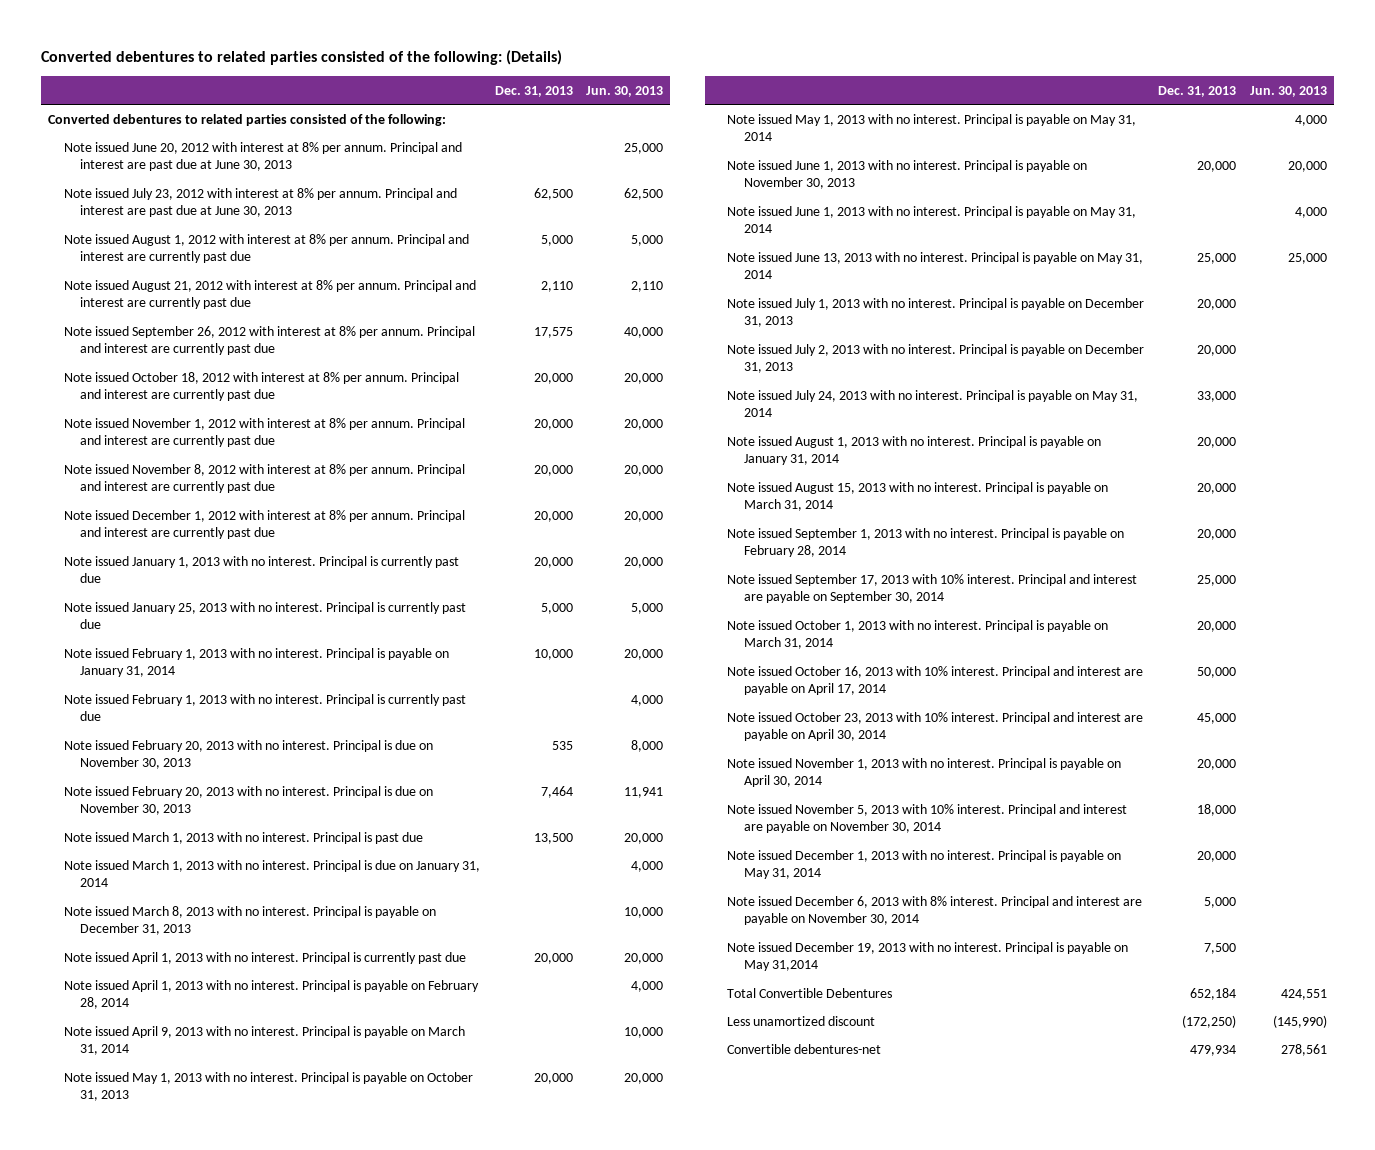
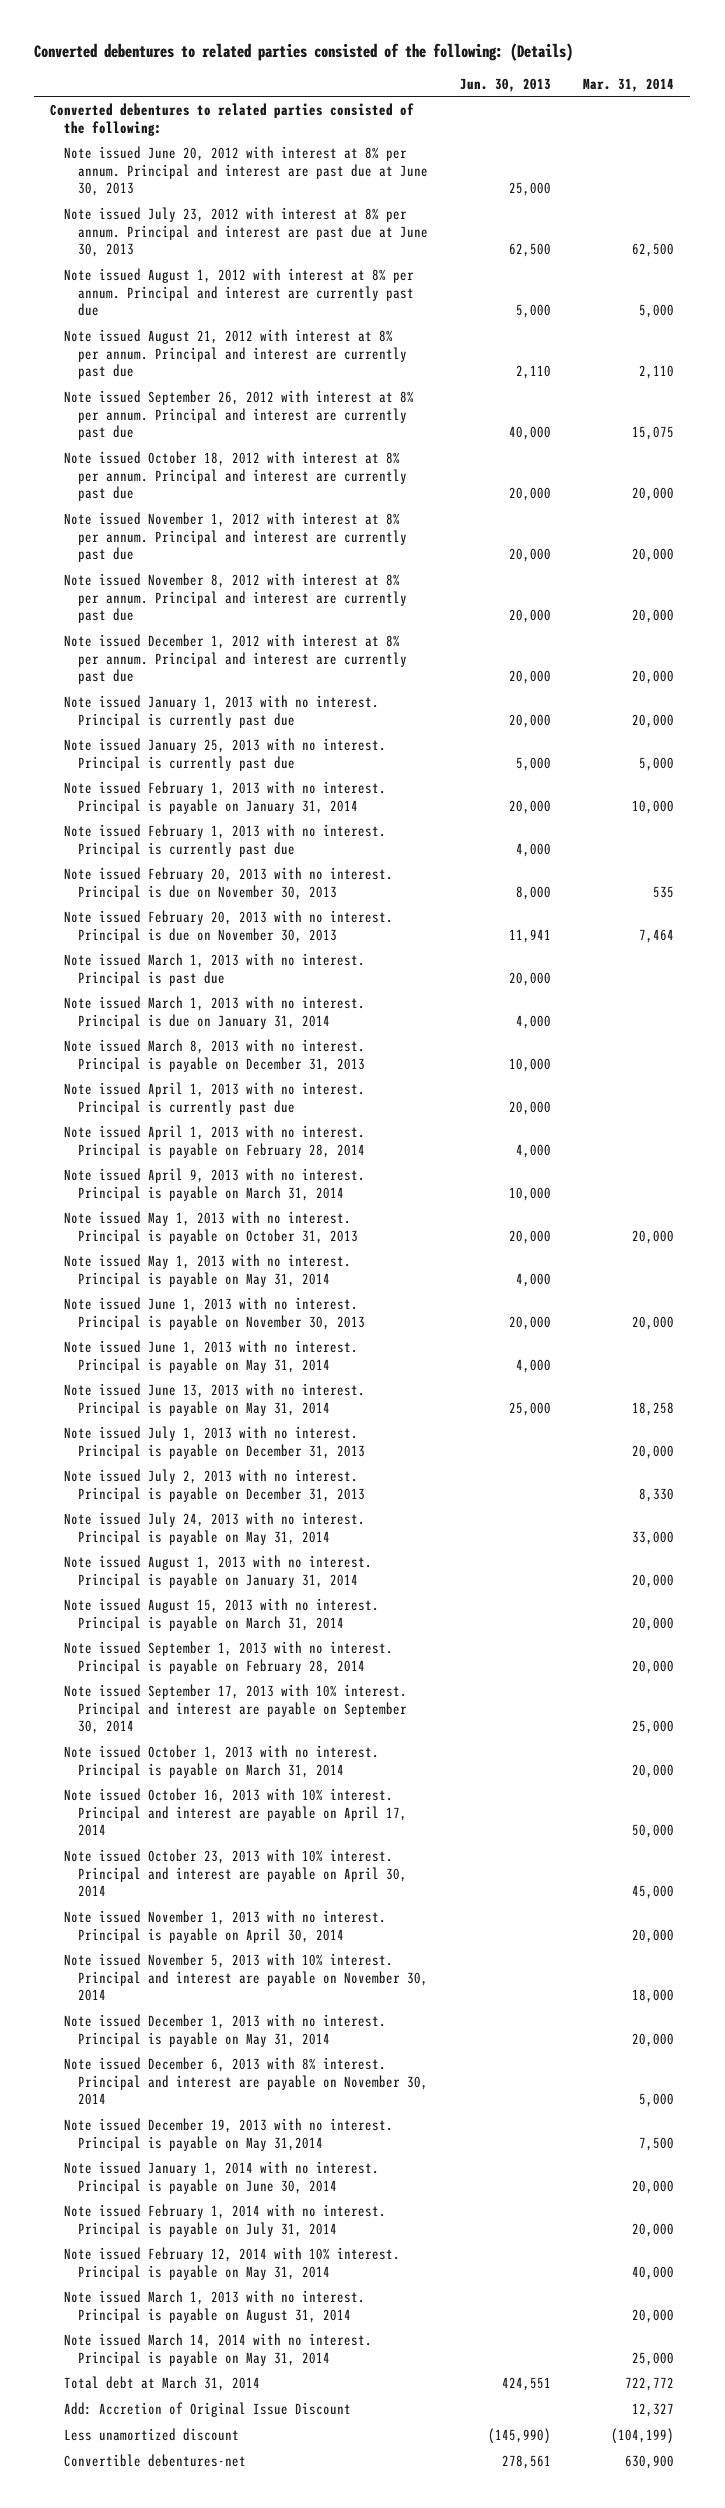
[494,85,573,97] Dec. 31, 2013 -> none
none -> [583,77,675,92] Mar. 31, 2014
none -> [64,2160,380,2194] Note issued January 1, 2014 with no interest. Principal is payable on June 30, 2014
none -> [64,2203,387,2237] Note issued February 1, 2014 with no interest. Principal is payable on July 31, 2014
none -> [64,2246,401,2280] Note issued February 12, 2014 with 10% interest. Principal is payable on May 31, 2014
none -> [64,2289,366,2323] Note issued March 1, 2013 with no interest. Principal is payable on August 31, 2014
none -> [64,2332,373,2366] Note issued March 14, 2014 with no interest. Principal is payable on May 31, 2014
[727,987,893,998] Total Convertible Debentures -> [64,2375,261,2391] Total debt at March 31, 2014
none -> [64,2401,352,2417] Add: Accretion of Original Issue Discount

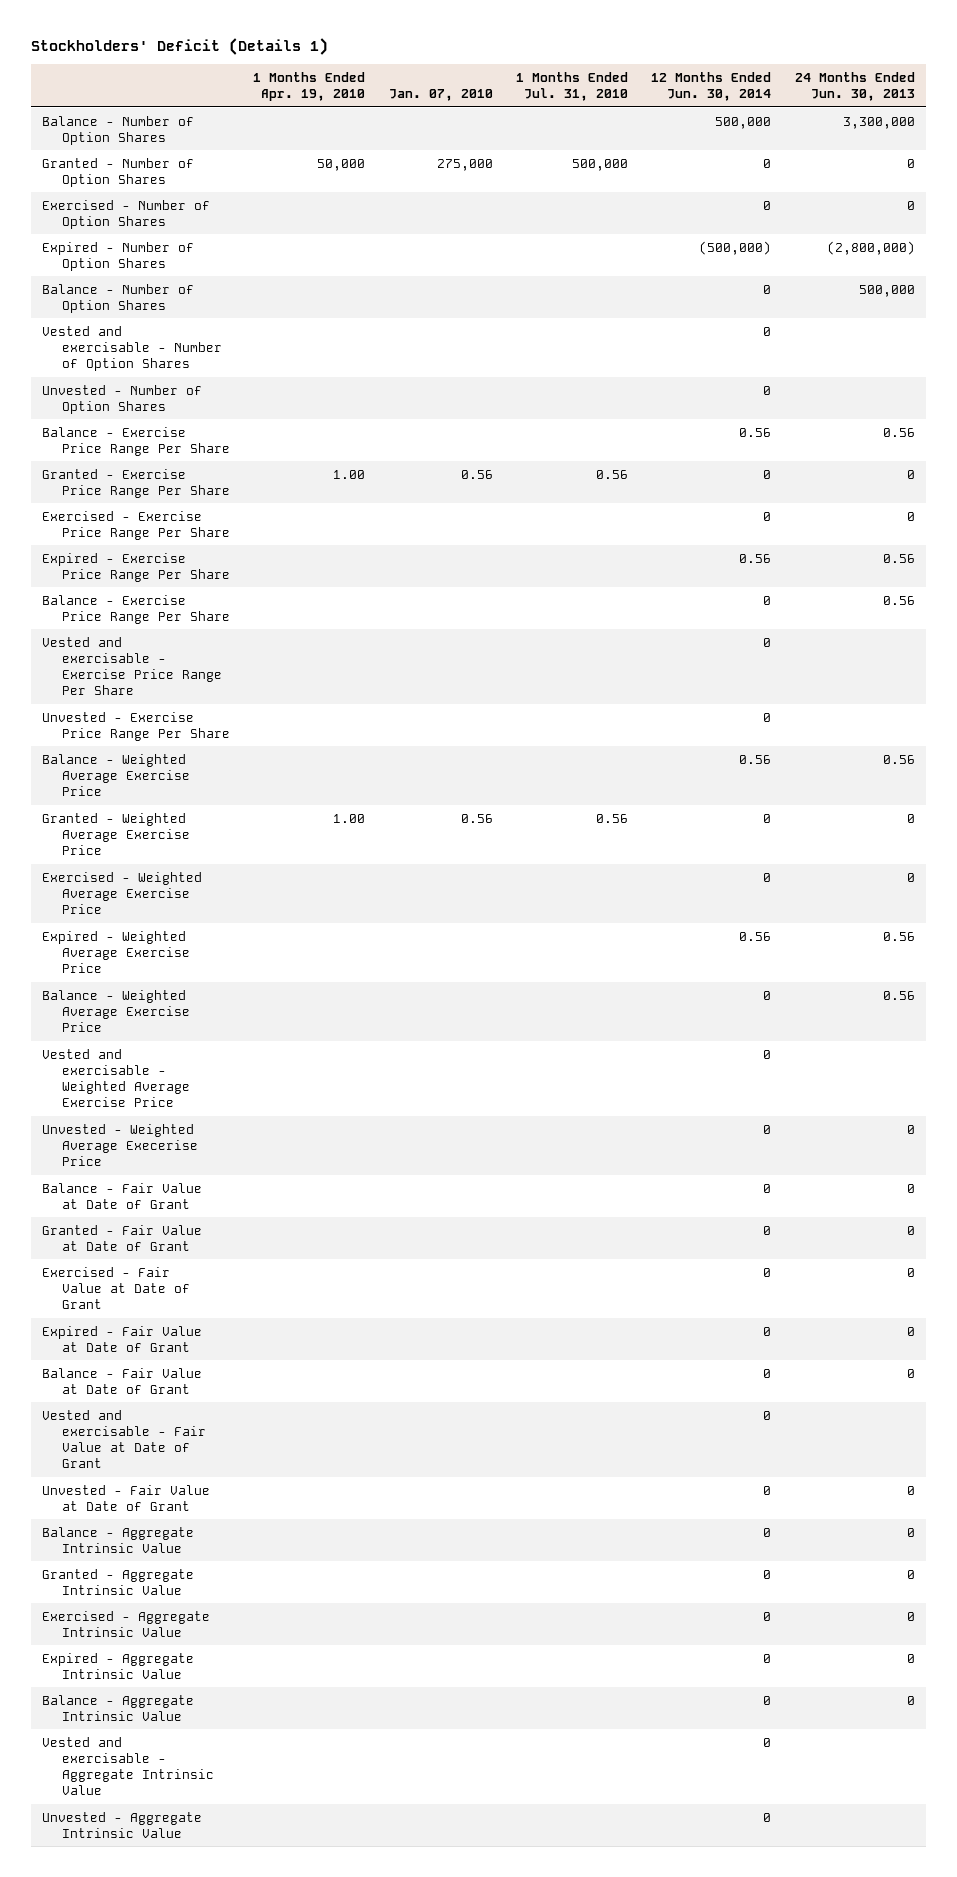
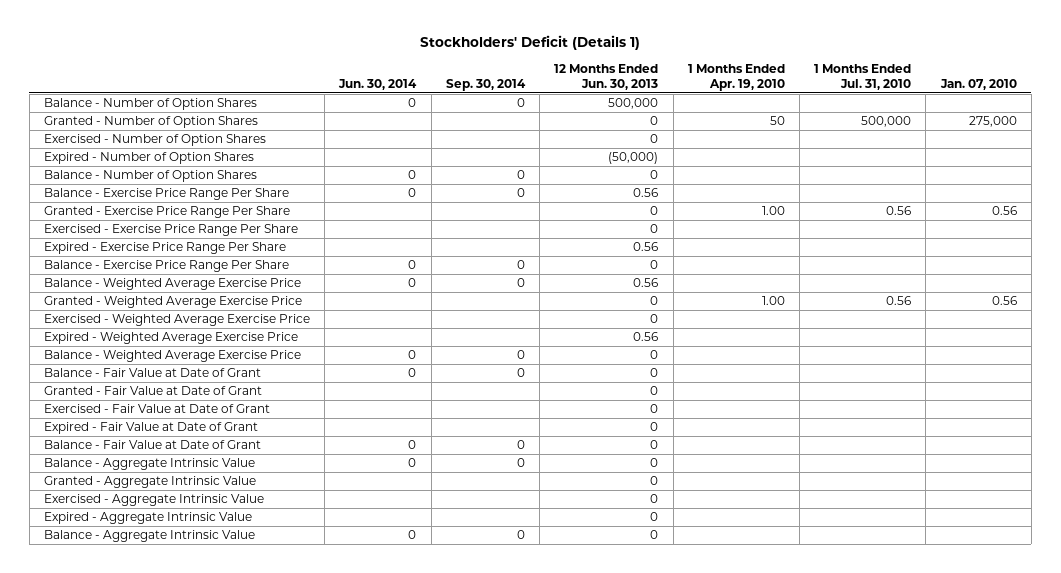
[651,71,772,101] 12 Months Ended Jun. 30, 2014 -> none
[794,71,915,101] 24 Months Ended Jun. 30, 2013 -> none
none -> [338,78,418,90] Jun. 30, 2014
none -> [445,78,526,91] Sep. 30, 2014
none -> [554,63,659,90] 12 Months Ended Jun. 30, 2013
[317,158,366,171] 50,000 -> [769,116,785,126] 50
[42,325,223,372] Vested and exercisable - Number of Option Shares -> none
[42,384,203,414] Unvested - Number of Option Shares -> none
[42,636,223,696] Vested and exercisable - Exercise Price Range Per Share -> none
[42,711,231,741] Unvested - Exercise Price Range Per Share -> none
[42,1048,191,1108] Vested and exercisable - Weighted Average Exercise Price -> none
[42,1123,199,1167] Unvested - Weighted Average Execerise Price -> none
[42,1409,207,1469] Vested and exercisable - Fair Value at Date of Grant -> none
[42,1484,211,1511] Unvested - Fair Value at Date of Grant -> none
[42,1736,215,1796] Vested and exercisable - Aggregate Intrinsic Value -> none
[42,1811,203,1838] Unvested - Aggregate Intrinsic Value -> none

